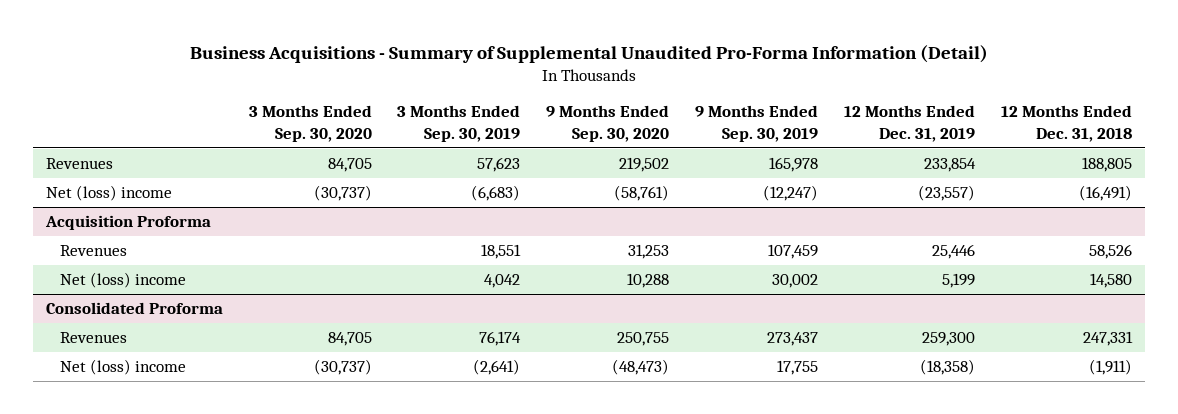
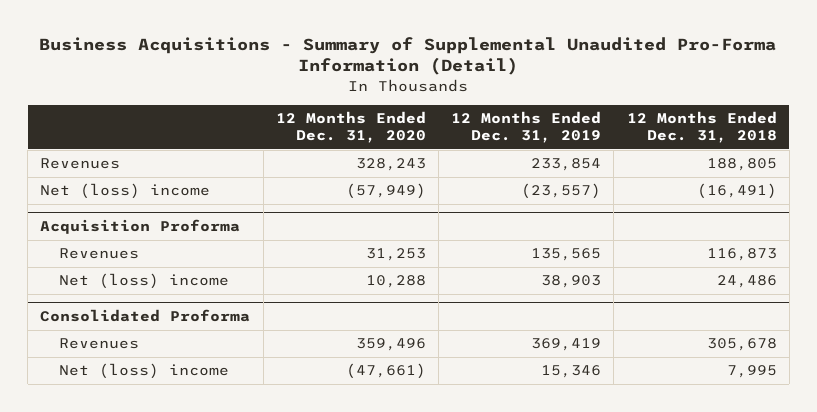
[248,105,372,142] 3 Months Ended Sep. 30, 2020 -> none
[397,105,521,142] 3 Months Ended Sep. 30, 2019 -> none
[546,105,670,142] 9 Months Ended Sep. 30, 2020 -> none
[695,105,819,142] 9 Months Ended Sep. 30, 2019 -> none
none -> [275,111,426,144] 12 Months Ended Dec. 31, 2020
[932,243,976,259] 25,446 -> [531,248,602,262] 135,565
[1088,243,1132,259] 58,526 -> [706,248,777,262] 116,873
[942,272,976,288] 5,199 -> [541,275,602,289] 38,903
[1089,272,1132,288] 14,580 -> [716,275,777,289] 24,486
[922,331,976,346] 259,300 -> [531,338,602,352] 369,419
[1082,330,1133,346] 247,331 -> [706,338,777,352] 305,678
[920,358,976,375] (18,358) -> [541,365,602,379] 15,346
[1088,358,1132,375] (1,911) -> [726,365,777,379] 7,995

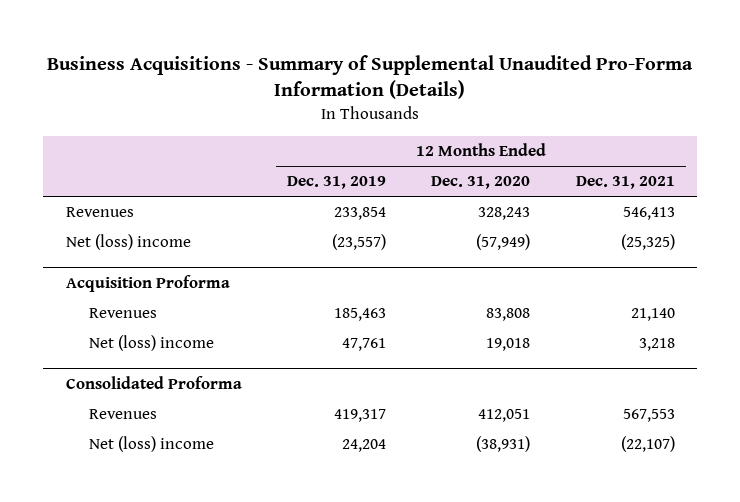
[39,36,777,76] Business Acquisitions - Summary of Supplemental Unaudited Pro-Forma Information (Detail) -> [47,54,694,99] Business Acquisitions - Summary of Supplemental Unaudited Pro-Forma Information (Details)
[626,111,777,144] 12 Months Ended Dec. 31, 2018 -> none
none -> [575,176,675,190] Dec. 31, 2021
[365,248,426,262] 31,253 -> [486,308,531,322] 83,808
[531,248,602,262] 135,565 -> [334,308,387,322] 185,463
[365,275,426,289] 10,288 -> [486,338,531,352] 19,018
[541,275,602,289] 38,903 -> [342,338,387,352] 47,761
[355,338,426,352] 359,496 -> [478,409,531,423] 412,051
[531,338,602,352] 369,419 -> [334,409,387,423] 419,317
[345,363,426,380] (47,661) -> [476,436,531,453] (38,931)
[541,365,602,379] 15,346 -> [342,439,387,453] 24,204

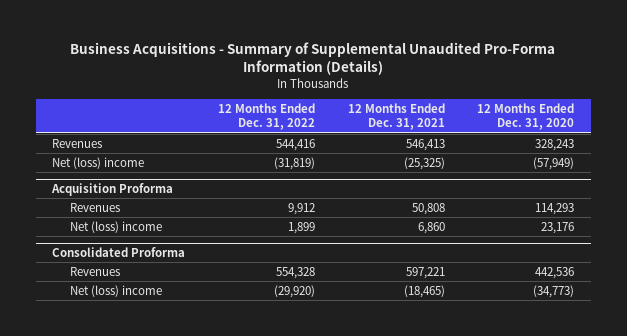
[287,176,387,190] Dec. 31, 2019 -> none
none -> [217,103,315,131] 12 Months Ended Dec. 31, 2022
[486,308,531,322] 83,808 -> [535,202,575,215] 114,293
[630,308,675,322] 21,140 -> [411,202,445,215] 50,808
[486,338,531,352] 19,018 -> [541,221,575,234] 23,176
[638,338,675,352] 3,218 -> [417,221,445,234] 6,860
[478,409,531,423] 412,051 -> [535,266,575,279] 442,536
[622,409,675,423] 567,553 -> [405,266,445,279] 597,221
[476,436,531,453] (38,931) -> [533,284,575,298] (34,773)
[620,436,675,453] (22,107) -> [403,284,445,298] (18,465)

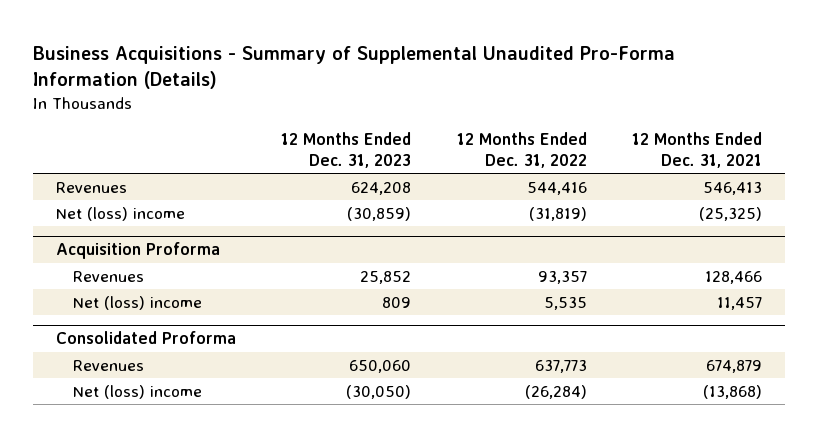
[477,103,575,131] 12 Months Ended Dec. 31, 2020 -> none
none -> [281,132,412,169] 12 Months Ended Dec. 31, 2023
[287,202,315,215] 9,912 -> [537,270,587,284] 93,357
[411,202,445,215] 50,808 -> [705,270,763,284] 128,466
[287,221,315,234] 1,899 -> [543,296,587,310] 5,535
[417,221,445,234] 6,860 -> [717,296,763,310] 11,457
[275,266,315,279] 554,328 -> [534,359,587,373] 637,773
[405,266,445,279] 597,221 -> [706,359,763,373] 674,879
[273,284,315,298] (29,920) -> [524,384,587,399] (26,284)
[403,284,445,298] (18,465) -> [703,384,763,399] (13,868)

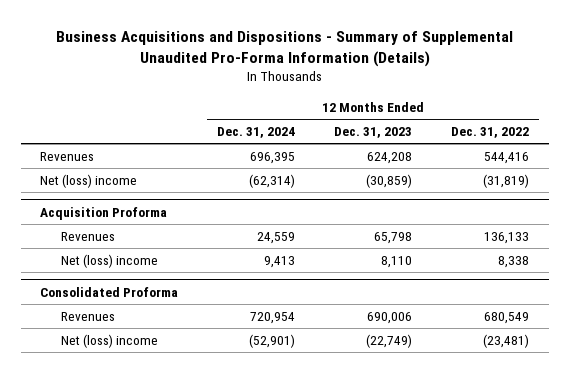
[33,45,676,90] Business Acquisitions - Summary of Supplemental Unaudited Pro-Forma Information (Details) -> [55,30,513,68] Business Acquisitions and Dispositions - Summary of Supplemental Unaudited Pro-Forma Information (Details)
[632,132,763,169] 12 Months Ended Dec. 31, 2021 -> none
none -> [217,127,296,139] Dec. 31, 2024
[360,270,412,284] 25,852 -> [374,231,413,244] 65,798
[537,270,587,284] 93,357 -> [484,231,530,244] 136,133
[382,296,412,308] 809 -> [381,255,413,268] 8,110
[543,296,587,310] 5,535 -> [498,255,530,268] 8,338
[349,359,412,373] 650,060 -> [367,311,413,324] 690,006
[534,359,587,373] 637,773 -> [484,311,530,324] 680,549
[346,384,412,399] (30,050) -> [366,333,413,348] (22,749)
[524,384,587,399] (26,284) -> [483,333,530,348] (23,481)

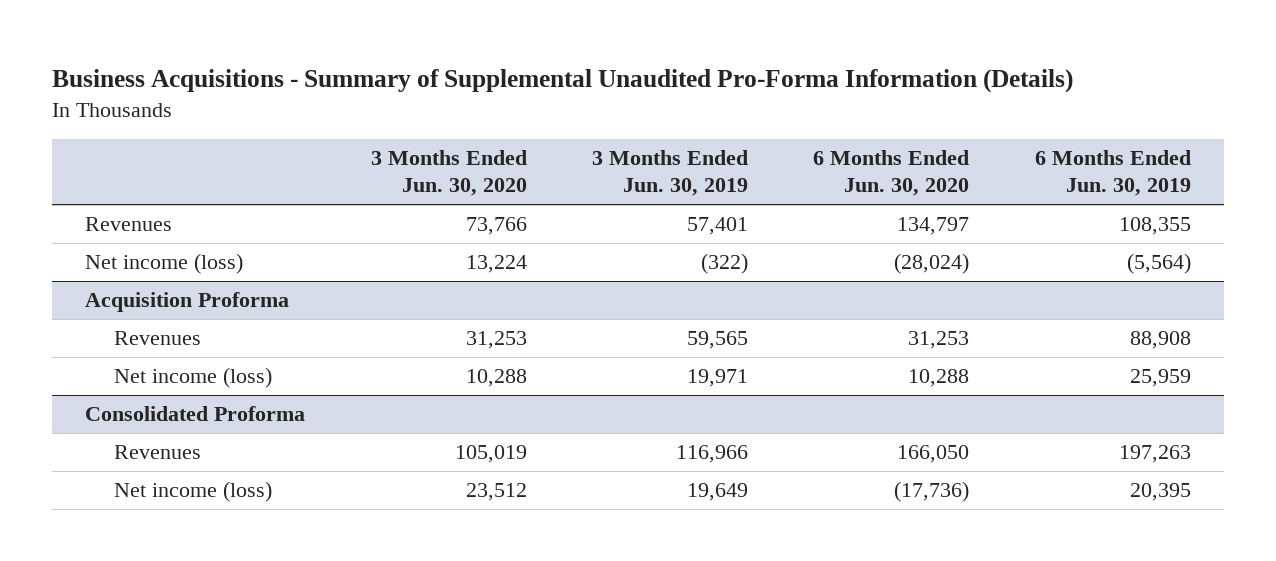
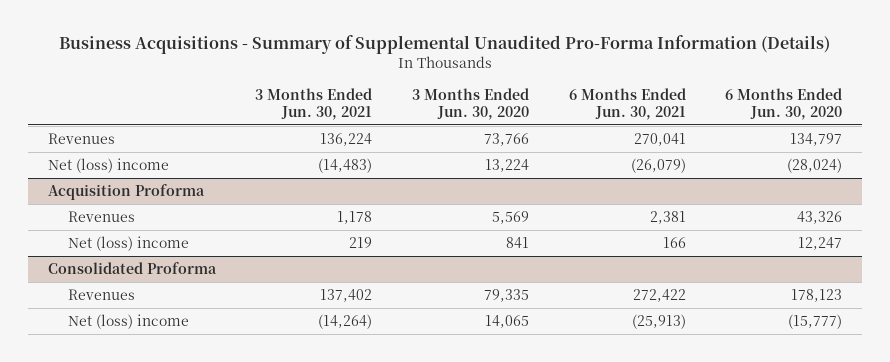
[592,150,749,197] 3 Months Ended Jun. 30, 2019 -> none
[1034,150,1191,197] 6 Months Ended Jun. 30, 2019 -> none
none -> [255,88,373,120] 3 Months Ended Jun. 30, 2021
none -> [568,88,686,120] 6 Months Ended Jun. 30, 2021
[85,253,244,275] Net income (loss) -> [47,158,169,174] Net (loss) income
[465,331,527,350] 31,253 -> [491,211,529,225] 5,569
[908,331,970,350] 31,253 -> [797,211,843,225] 43,326
[113,367,272,389] Net income (loss) -> [67,236,189,252] Net (loss) income
[465,369,527,388] 10,288 -> [505,237,529,249] 841
[908,369,970,388] 10,288 -> [798,237,843,251] 12,247
[454,445,527,464] 105,019 -> [483,289,529,303] 79,335
[897,445,970,464] 166,050 -> [791,289,843,303] 178,123
[113,481,272,503] Net income (loss) -> [67,314,189,330] Net (loss) income
[465,483,527,502] 23,512 -> [484,315,529,329] 14,065
[894,481,970,503] (17,736) -> [788,314,843,330] (15,777)

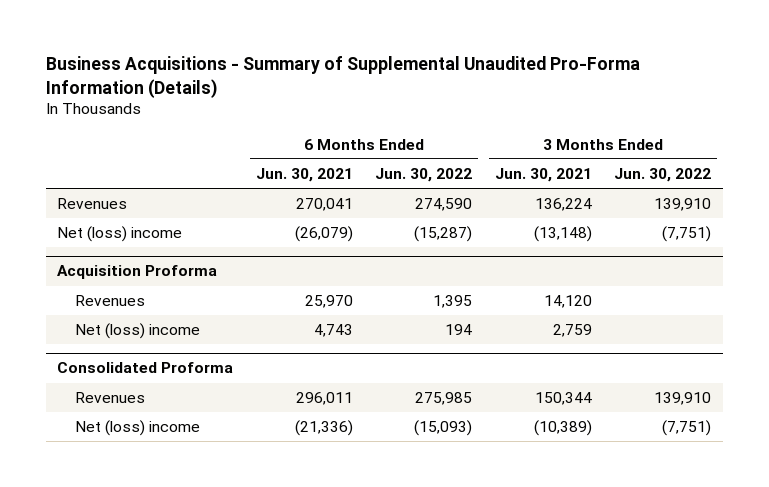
[411,88,529,120] 3 Months Ended Jun. 30, 2020 -> none
[725,88,843,120] 6 Months Ended Jun. 30, 2020 -> none
none -> [375,167,473,182] Jun. 30, 2022
none -> [614,167,712,182] Jun. 30, 2022
[318,158,373,174] (14,483) -> [533,226,592,243] (13,148)
[337,211,373,225] 1,178 -> [543,295,592,309] 14,120
[649,211,686,225] 2,381 -> [304,295,353,309] 25,970
[349,237,373,249] 219 -> [552,324,592,338] 2,759
[662,237,686,249] 166 -> [313,324,353,338] 4,743
[320,289,373,303] 137,402 -> [534,392,592,406] 150,344
[632,289,686,303] 272,422 -> [295,392,353,406] 296,011
[318,314,373,330] (14,264) -> [533,420,592,437] (10,389)
[631,314,686,330] (25,913) -> [294,420,353,437] (21,336)

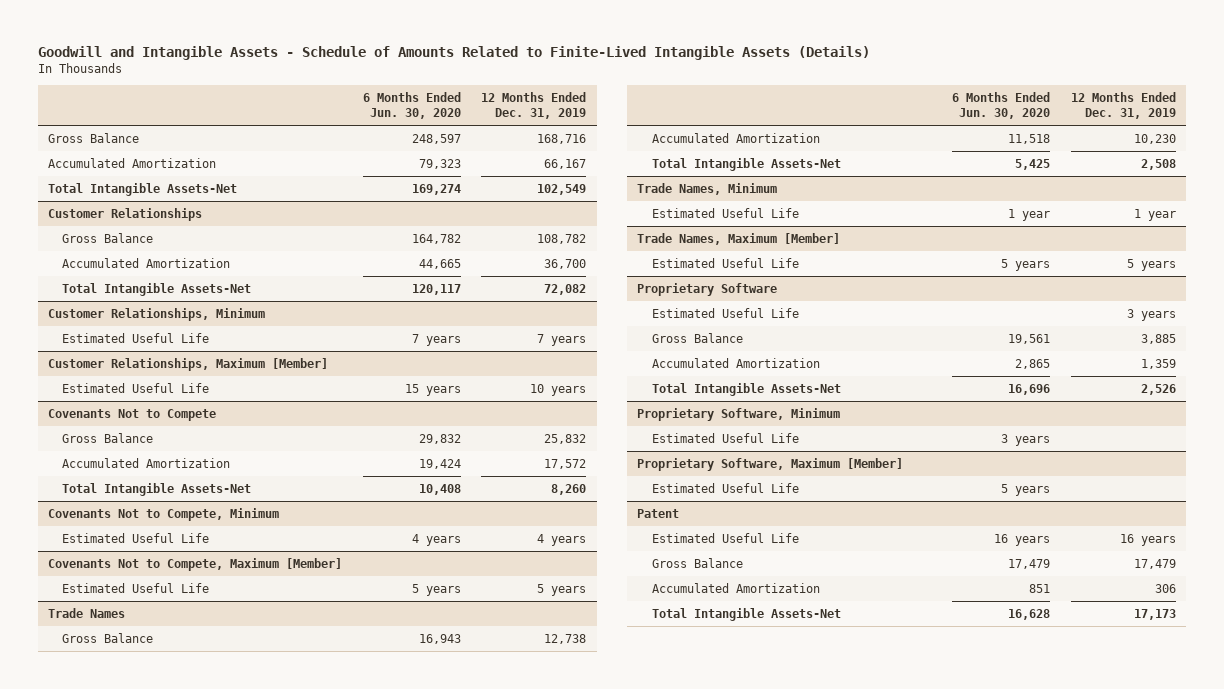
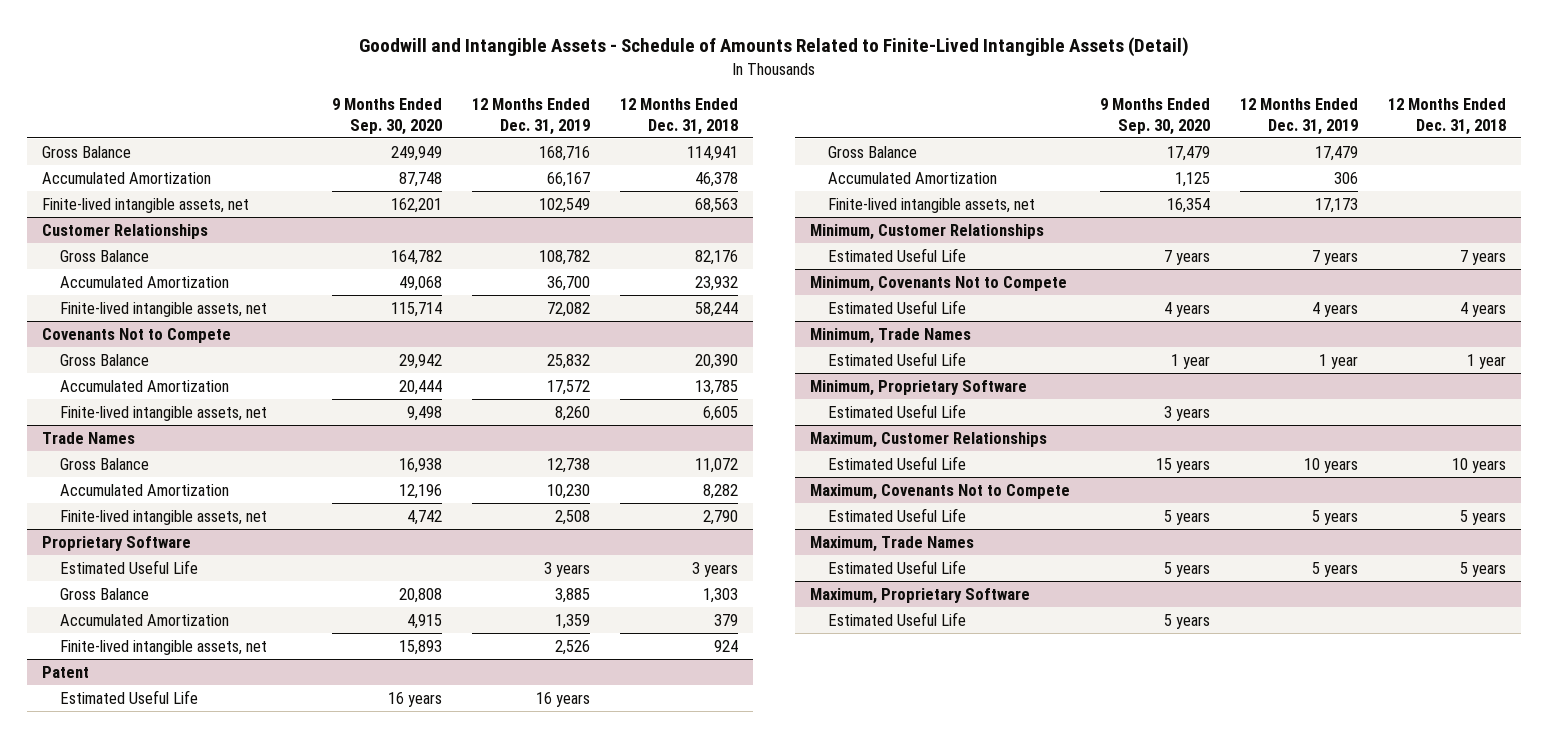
[37,45,870,60] Goodwill and Intangible Assets - Schedule of Amounts Related to Finite-Lived Intangible Assets (Details) -> [358,37,1189,58] Goodwill and Intangible Assets - Schedule of Amounts Related to Finite-Lived Intangible Assets (Detail)
[362,92,461,120] 6 Months Ended Jun. 30, 2020 -> none
none -> [332,97,443,135] 9 Months Ended Sep. 30, 2020
none -> [620,97,739,135] 12 Months Ended Dec. 31, 2018
[48,182,238,196] Total Intangible Assets-Net -> [41,197,249,213] Finite-lived intangible assets, net
[48,307,266,321] Customer Relationships, Minimum -> none
[62,332,210,343] Estimated Useful Life -> none
[48,357,329,371] Customer Relationships, Maximum [Member] -> none
[62,382,210,393] Estimated Useful Life -> none
[62,282,252,296] Total Intangible Assets-Net -> [60,301,268,317] Finite-lived intangible assets, net
[48,507,280,521] Covenants Not to Compete, Minimum -> none
[62,532,210,543] Estimated Useful Life -> none
[48,557,343,571] Covenants Not to Compete, Maximum [Member] -> none
[62,582,210,593] Estimated Useful Life -> none
[62,482,252,496] Total Intangible Assets-Net -> [60,405,268,421] Finite-lived intangible assets, net
[637,182,778,195] Trade Names, Minimum -> none
[651,207,799,218] Estimated Useful Life -> none
[637,232,841,245] Trade Names, Maximum [Member] -> none
[651,257,799,268] Estimated Useful Life -> none
[651,157,841,171] Total Intangible Assets-Net -> [60,509,268,525] Finite-lived intangible assets, net
[637,407,841,421] Proprietary Software, Minimum -> none
[651,432,799,443] Estimated Useful Life -> none
[637,457,904,471] Proprietary Software, Maximum [Member] -> none
[651,482,799,493] Estimated Useful Life -> none
[651,382,841,396] Total Intangible Assets-Net -> [60,639,268,655] Finite-lived intangible assets, net
[651,607,841,621] Total Intangible Assets-Net -> [827,197,1035,213] Finite-lived intangible assets, net
none -> [809,223,1044,240] Minimum, Customer Relationships
none -> [827,247,966,262] Estimated Useful Life
none -> [809,275,1067,292] Minimum, Covenants Not to Compete
none -> [827,299,966,314] Estimated Useful Life
none -> [809,327,971,344] Minimum, Trade Names
none -> [827,351,966,366] Estimated Useful Life
none -> [809,379,1027,396] Minimum, Proprietary Software
none -> [827,403,966,418] Estimated Useful Life
none -> [809,431,1047,448] Maximum, Customer Relationships
none -> [827,455,966,470] Estimated Useful Life
none -> [809,483,1070,500] Maximum, Covenants Not to Compete
none -> [827,507,966,522] Estimated Useful Life
none -> [809,535,974,552] Maximum, Trade Names
none -> [827,559,966,574] Estimated Useful Life
none -> [809,587,1030,604] Maximum, Proprietary Software
none -> [827,611,966,626] Estimated Useful Life

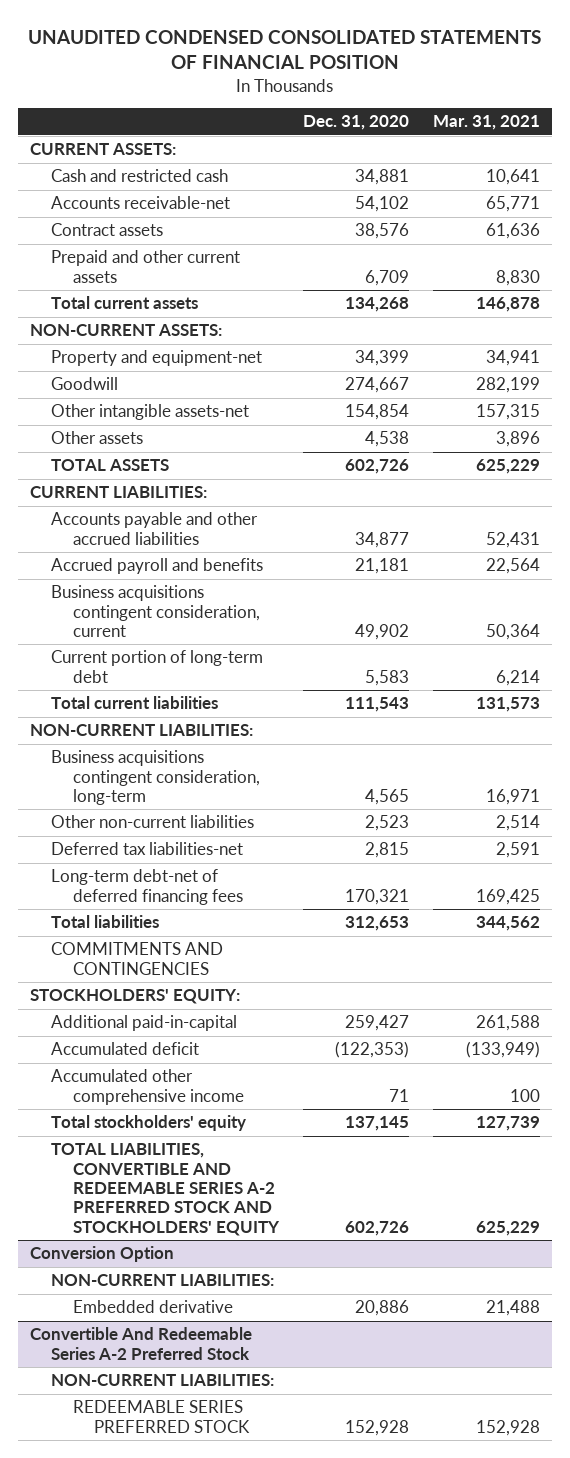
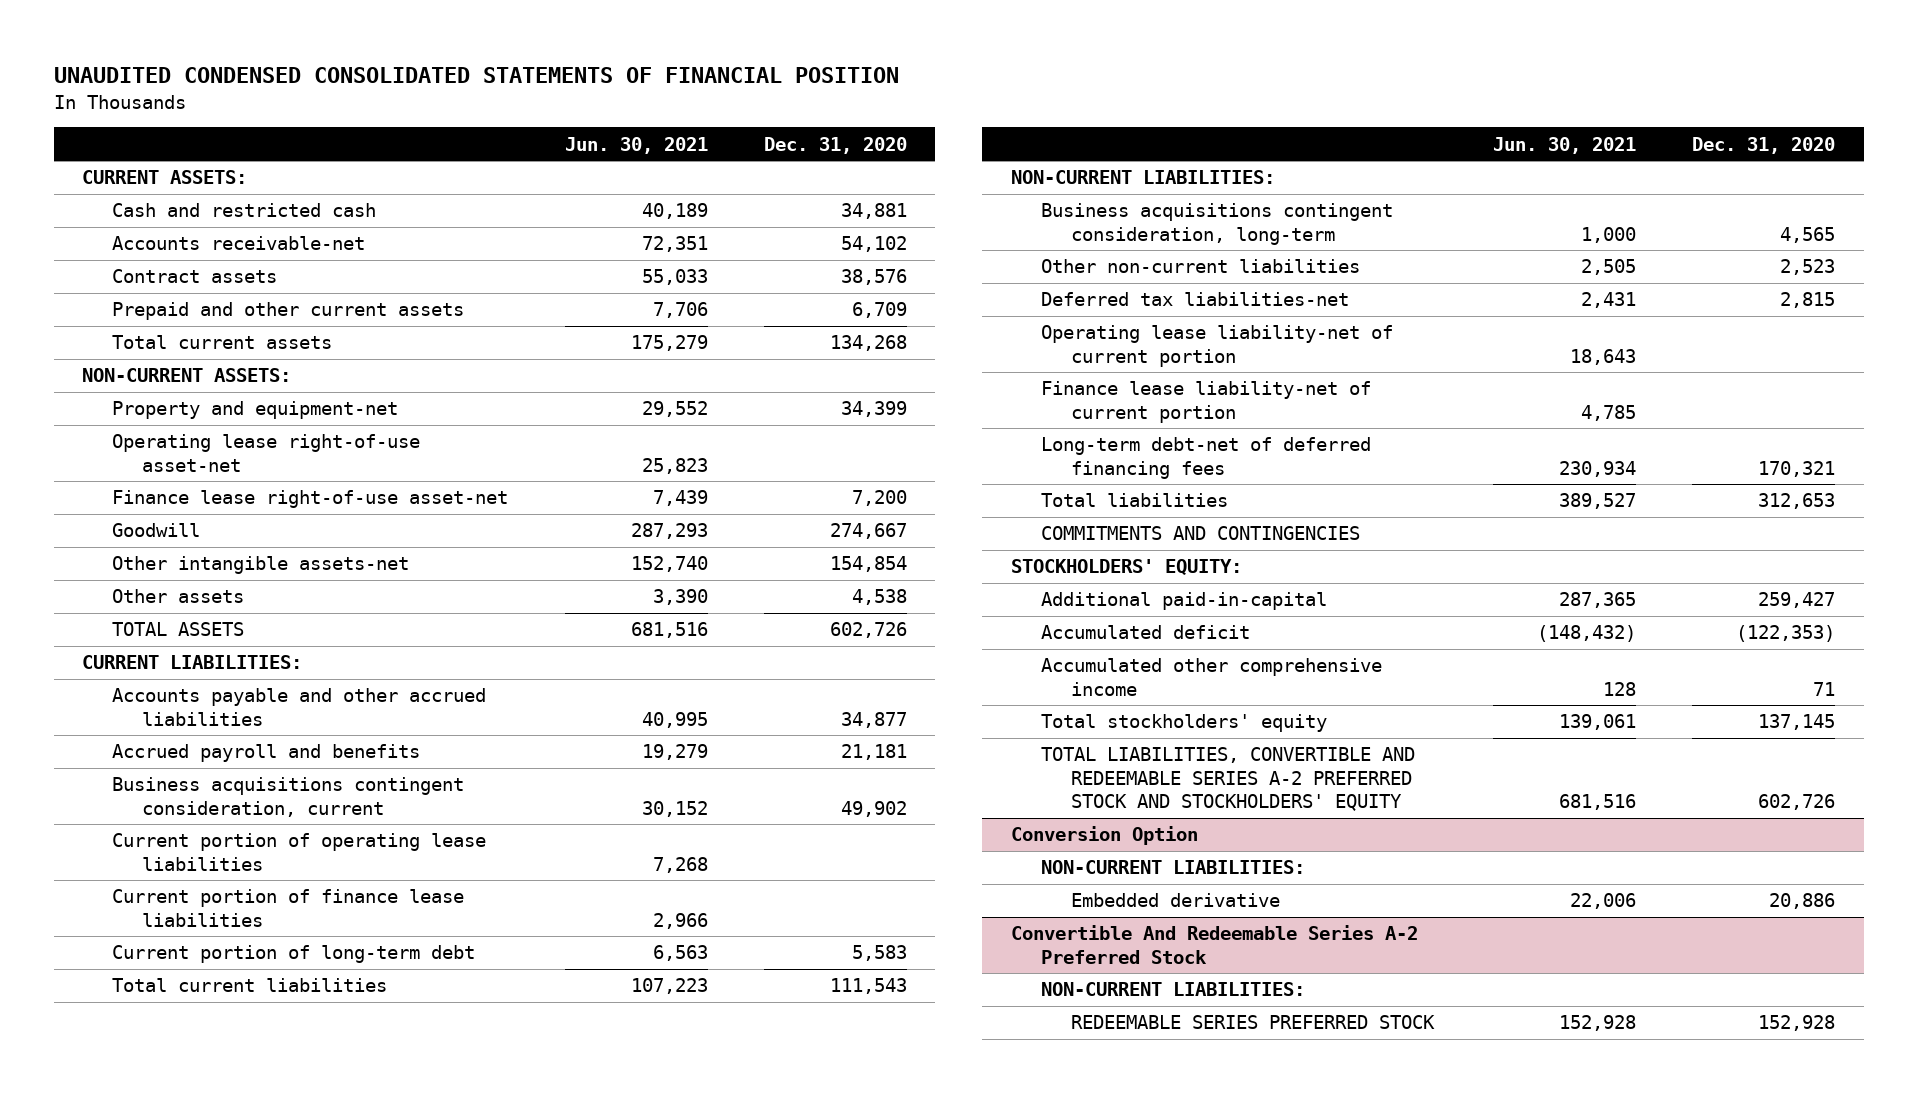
[432,115,540,131] Mar. 31, 2021 -> none
none -> [564,136,708,154] Jun. 30, 2021
none -> [112,434,421,472] Operating lease right-of-use asset-net
none -> [112,490,509,509] Finance lease right-of-use asset-net
none -> [112,833,487,871] Current portion of operating lease liabilities
none -> [112,889,465,927] Current portion of finance lease liabilities
none -> [1040,325,1393,367] Operating lease liability-net of current portion
none -> [1040,381,1371,423] Finance lease liability-net of current portion

